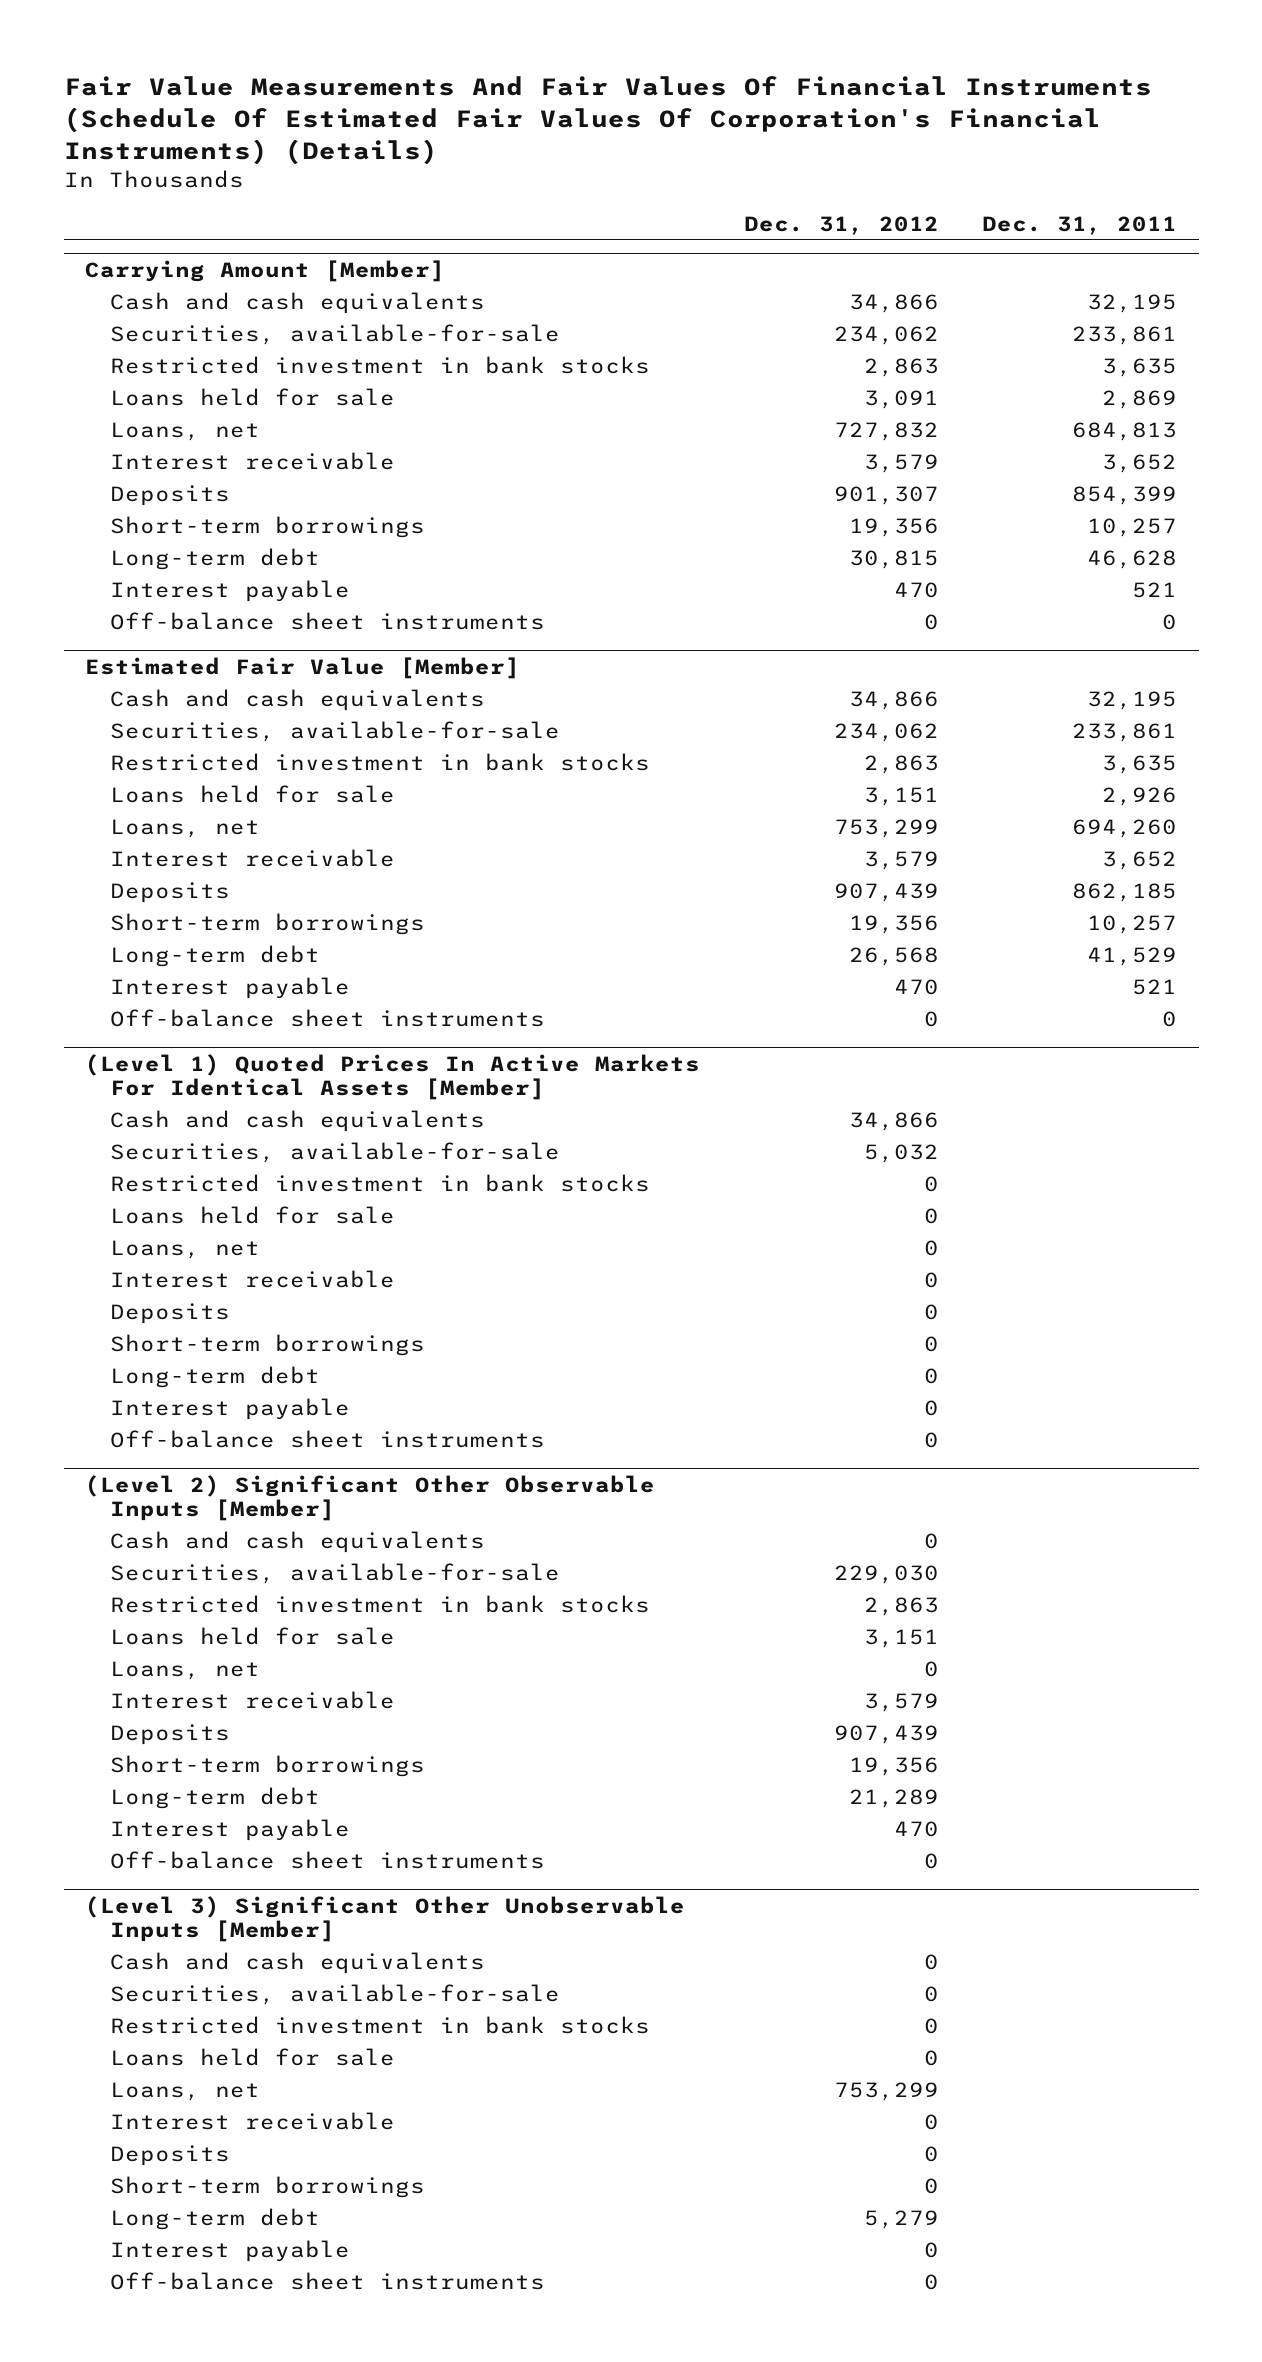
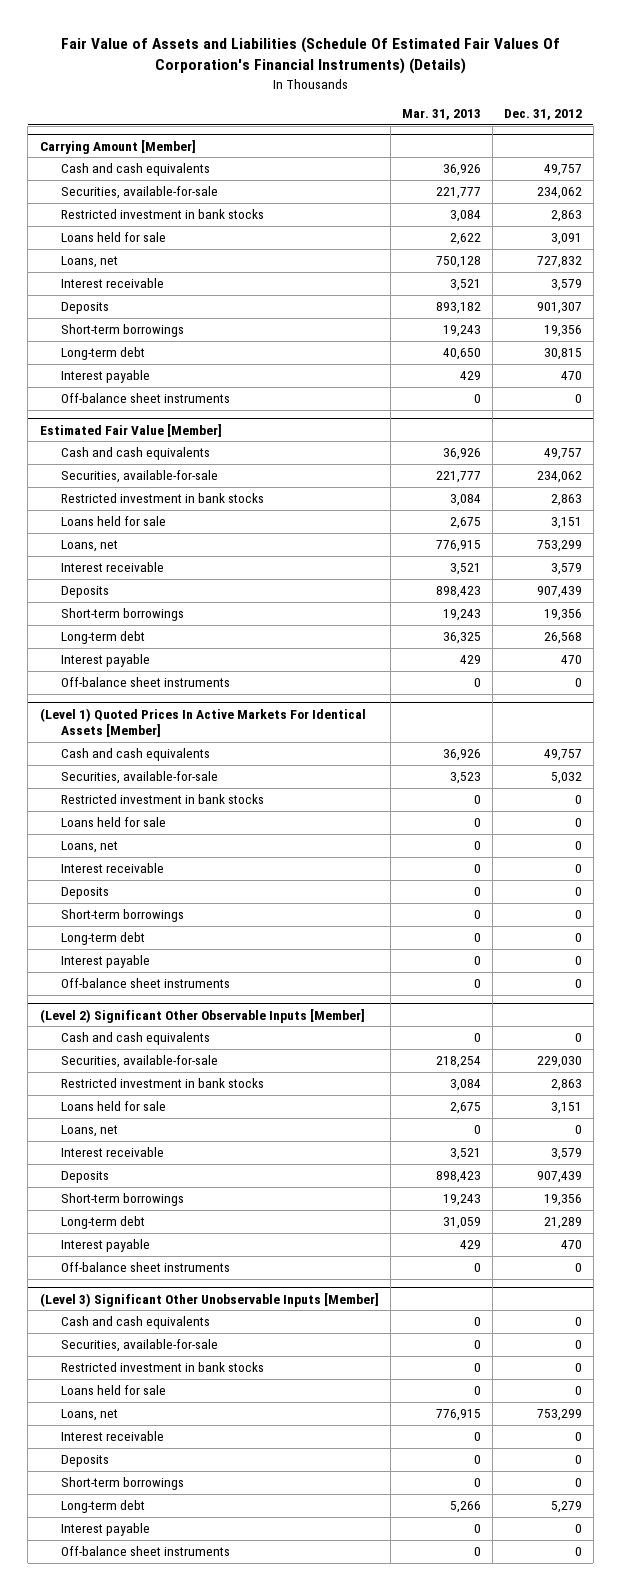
[63,76,1152,166] Fair Value Measurements And Fair Values Of Financial Instruments (Schedule Of Estimated Fair Values Of Corporation's Financial Instruments) (Details) -> [60,37,560,75] Fair Value of Assets and Liabilities (Schedule Of Estimated Fair Values Of Corporation's Financial Instruments) (Details)
[982,215,1178,235] Dec. 31, 2011 -> none
none -> [401,109,481,121] Mar. 31, 2013
[848,294,939,314] 34,866 -> [543,164,582,177] 49,757
[848,691,939,711] 34,866 -> [543,448,582,461] 49,757
[848,1112,939,1132] 34,866 -> [543,749,582,762] 49,757

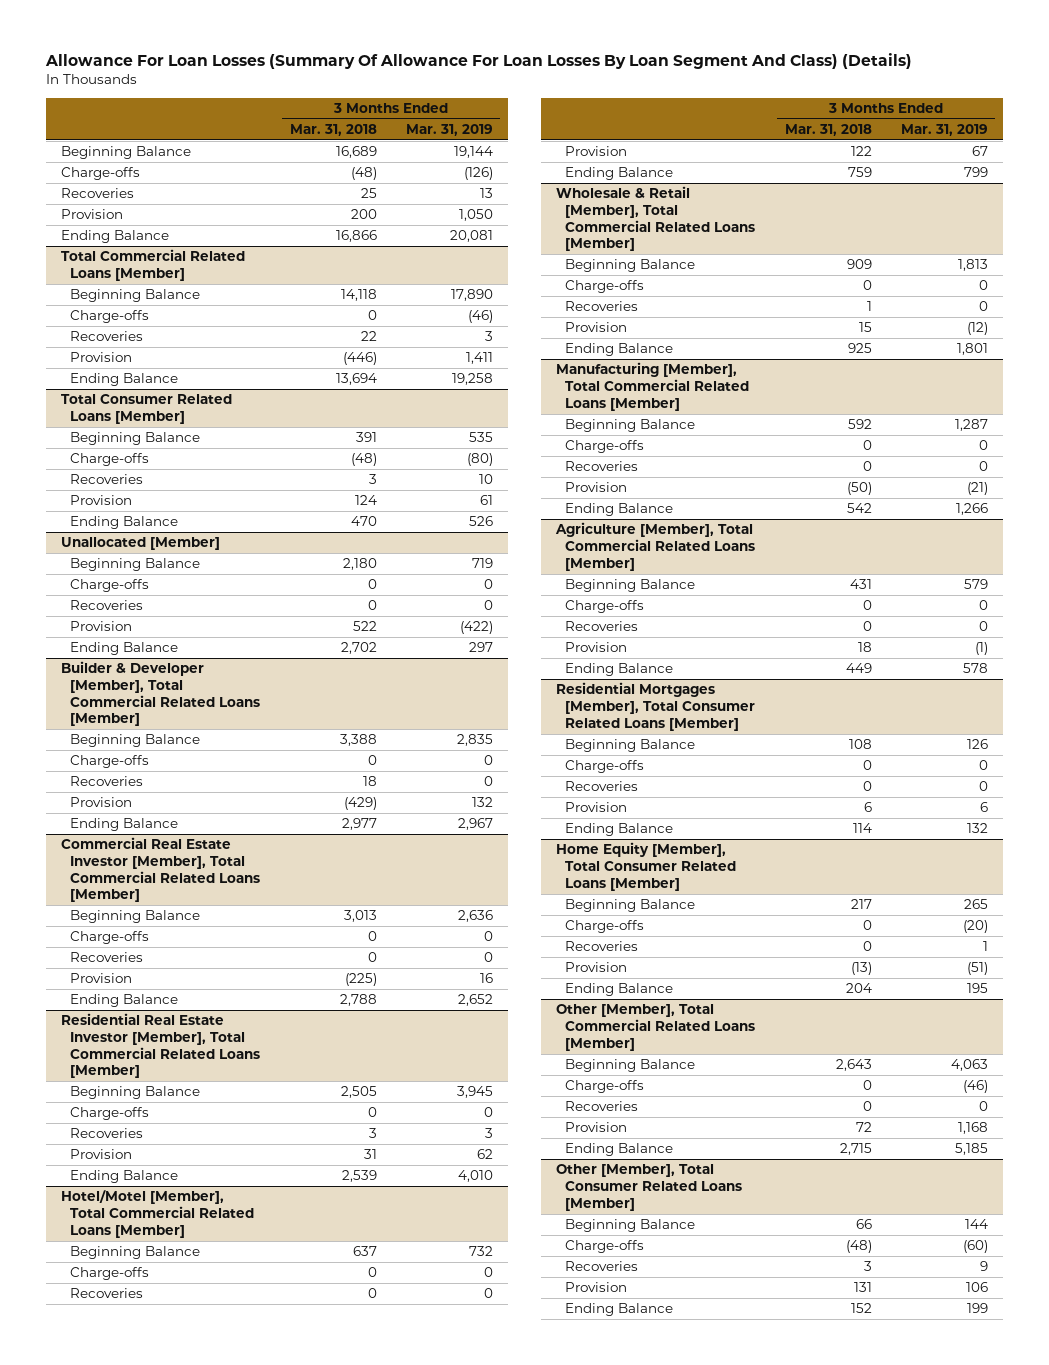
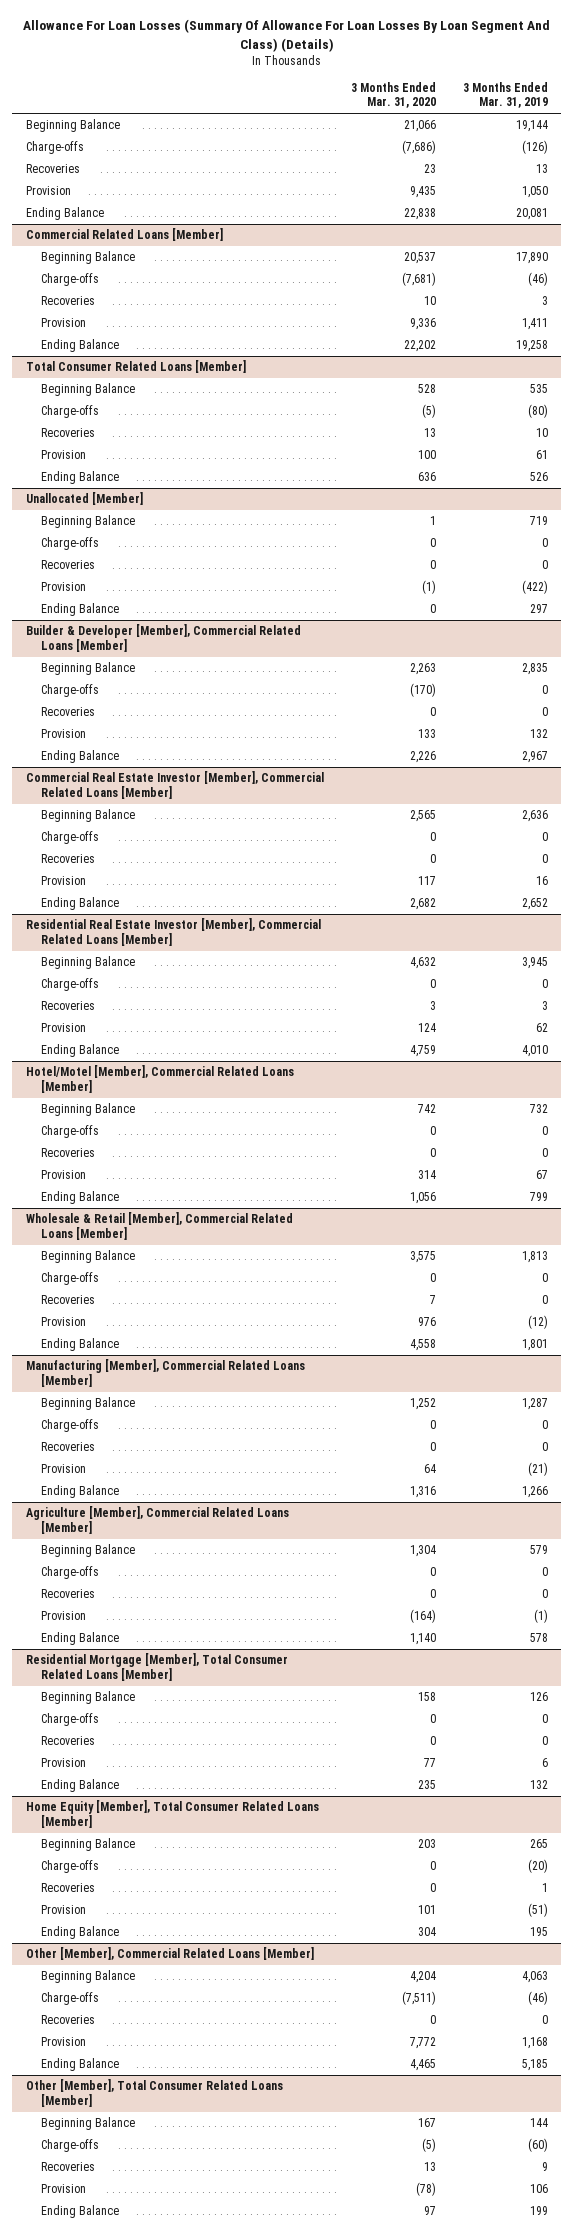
[289,123,377,136] Mar. 31, 2018 -> none
none -> [350,81,436,109] 3 Months Ended Mar. 31, 2020
[60,249,245,281] Total Commercial Related Loans [Member] -> [25,228,223,242] Commercial Related Loans [Member]
[60,661,261,727] Builder & Developer [Member], Total Commercial Related Loans [Member] -> [25,624,301,652] Builder & Developer [Member], Commercial Related Loans [Member]
[60,837,261,903] Commercial Real Estate Investor [Member], Total Commercial Related Loans [Member] -> [25,771,324,799] Commercial Real Estate Investor [Member], Commercial Related Loans [Member]
[60,1013,261,1079] Residential Real Estate Investor [Member], Total Commercial Related Loans [Member] -> [25,918,321,946] Residential Real Estate Investor [Member], Commercial Related Loans [Member]
[60,1190,255,1238] Hotel/Motel [Member], Total Commercial Related Loans [Member] -> [25,1065,294,1093] Hotel/Motel [Member], Commercial Related Loans [Member]
[555,186,756,252] Wholesale & Retail [Member], Total Commercial Related Loans [Member] -> [25,1212,293,1240] Wholesale & Retail [Member], Commercial Related Loans [Member]
[555,362,750,411] Manufacturing [Member], Total Commercial Related Loans [Member] -> [25,1359,305,1387] Manufacturing [Member], Commercial Related Loans [Member]
[554,522,756,571] Agriculture [Member], Total Commercial Related Loans [Member] -> [25,1506,289,1534] Agriculture [Member], Commercial Related Loans [Member]
[555,682,756,731] Residential Mortgages [Member], Total Consumer Related Loans [Member] -> [25,1653,288,1681] Residential Mortgage [Member], Total Consumer Related Loans [Member]
[555,1004,756,1051] Other [Member], Total Commercial Related Loans [Member] -> [25,1947,314,1961] Other [Member], Commercial Related Loans [Member]

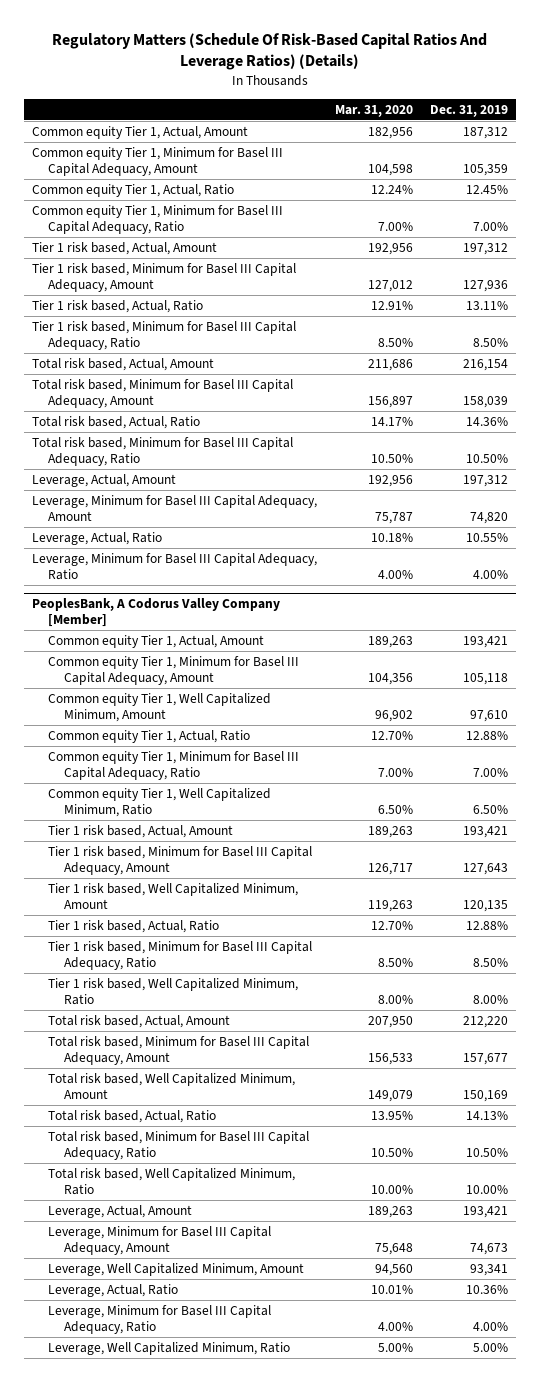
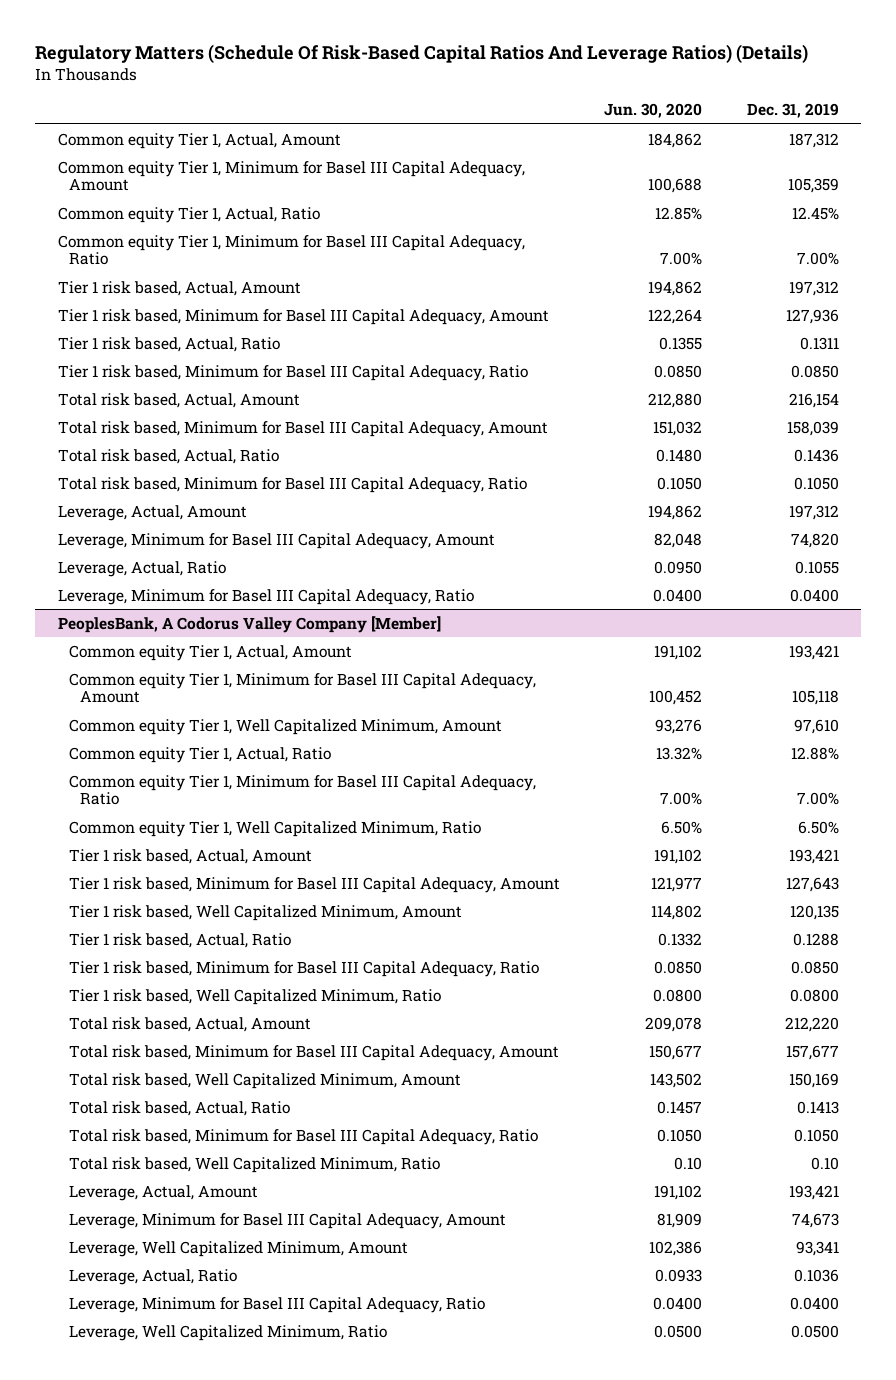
[334,104,413,117] Mar. 31, 2020 -> none
none -> [604,103,703,119] Jun. 30, 2020
[465,301,508,311] 13.11% -> [799,336,839,350] 0.1311
[472,338,508,348] 8.50% -> [790,364,839,378] 0.0850
[465,417,508,427] 14.36% -> [793,448,839,462] 0.1436
[465,454,508,464] 10.50% -> [793,476,839,490] 0.1050
[465,533,508,543] 10.55% -> [794,560,839,574] 0.1055
[472,570,508,580] 4.00% -> [789,588,839,602] 0.0400
[465,921,508,931] 12.88% -> [792,932,839,946] 0.1288
[472,958,508,968] 8.50% -> [790,960,839,974] 0.0850
[472,995,508,1005] 8.00% -> [789,988,839,1002] 0.0800
[465,1111,508,1121] 14.13% -> [796,1100,839,1114] 0.1413
[465,1148,508,1158] 10.50% -> [793,1128,839,1142] 0.1050
[465,1185,508,1195] 10.00% -> [810,1156,839,1170] 0.10
[465,1285,508,1295] 10.36% -> [793,1268,839,1282] 0.1036
[472,1322,508,1332] 4.00% -> [789,1296,839,1310] 0.0400
[472,1343,508,1353] 5.00% -> [790,1324,839,1338] 0.0500

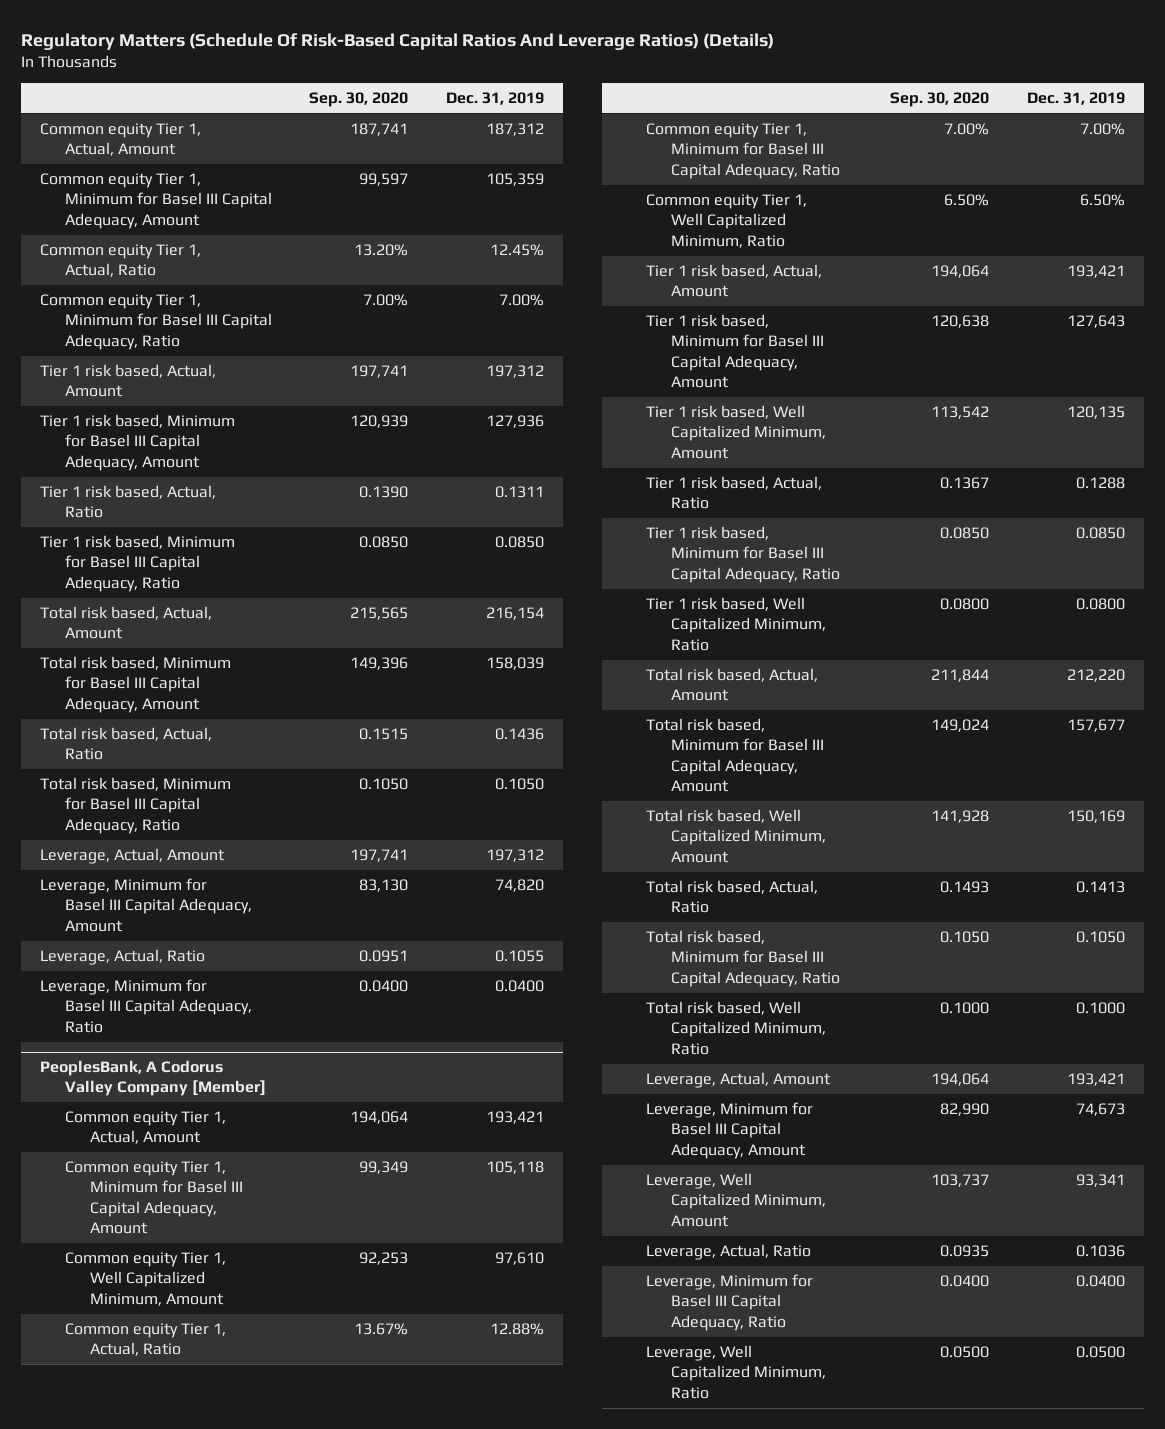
[604,103,703,119] Jun. 30, 2020 -> none
none -> [309,91,409,107] Sep. 30, 2020
[810,1156,839,1170] 0.10 -> [1076,1002,1126,1015] 0.1000

